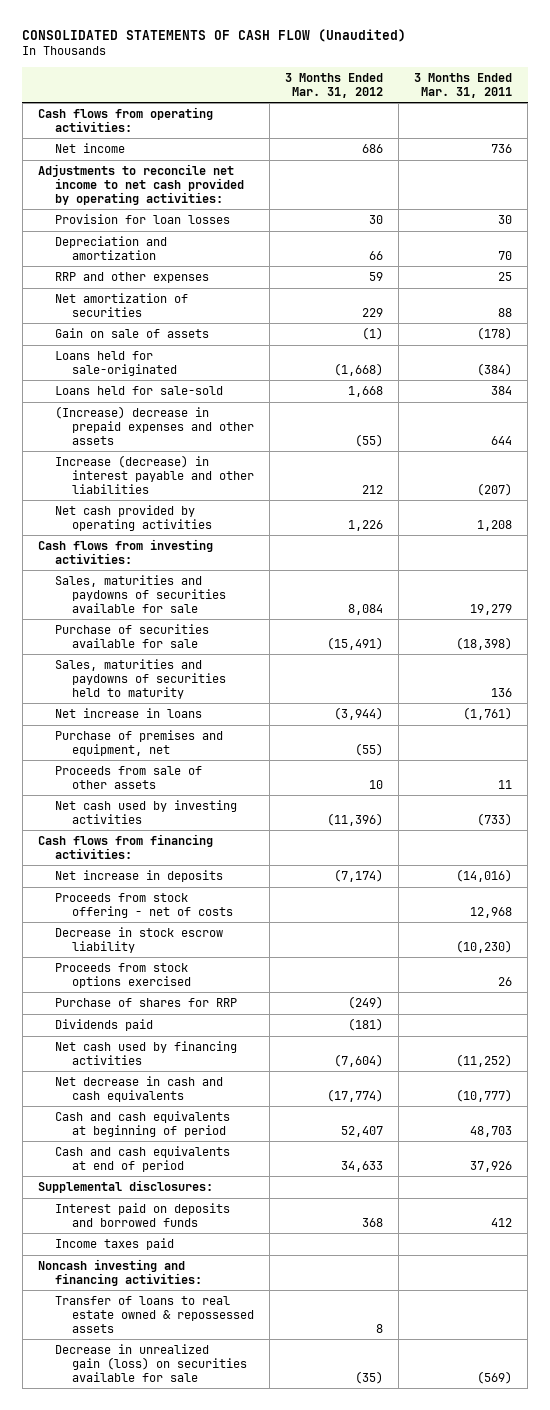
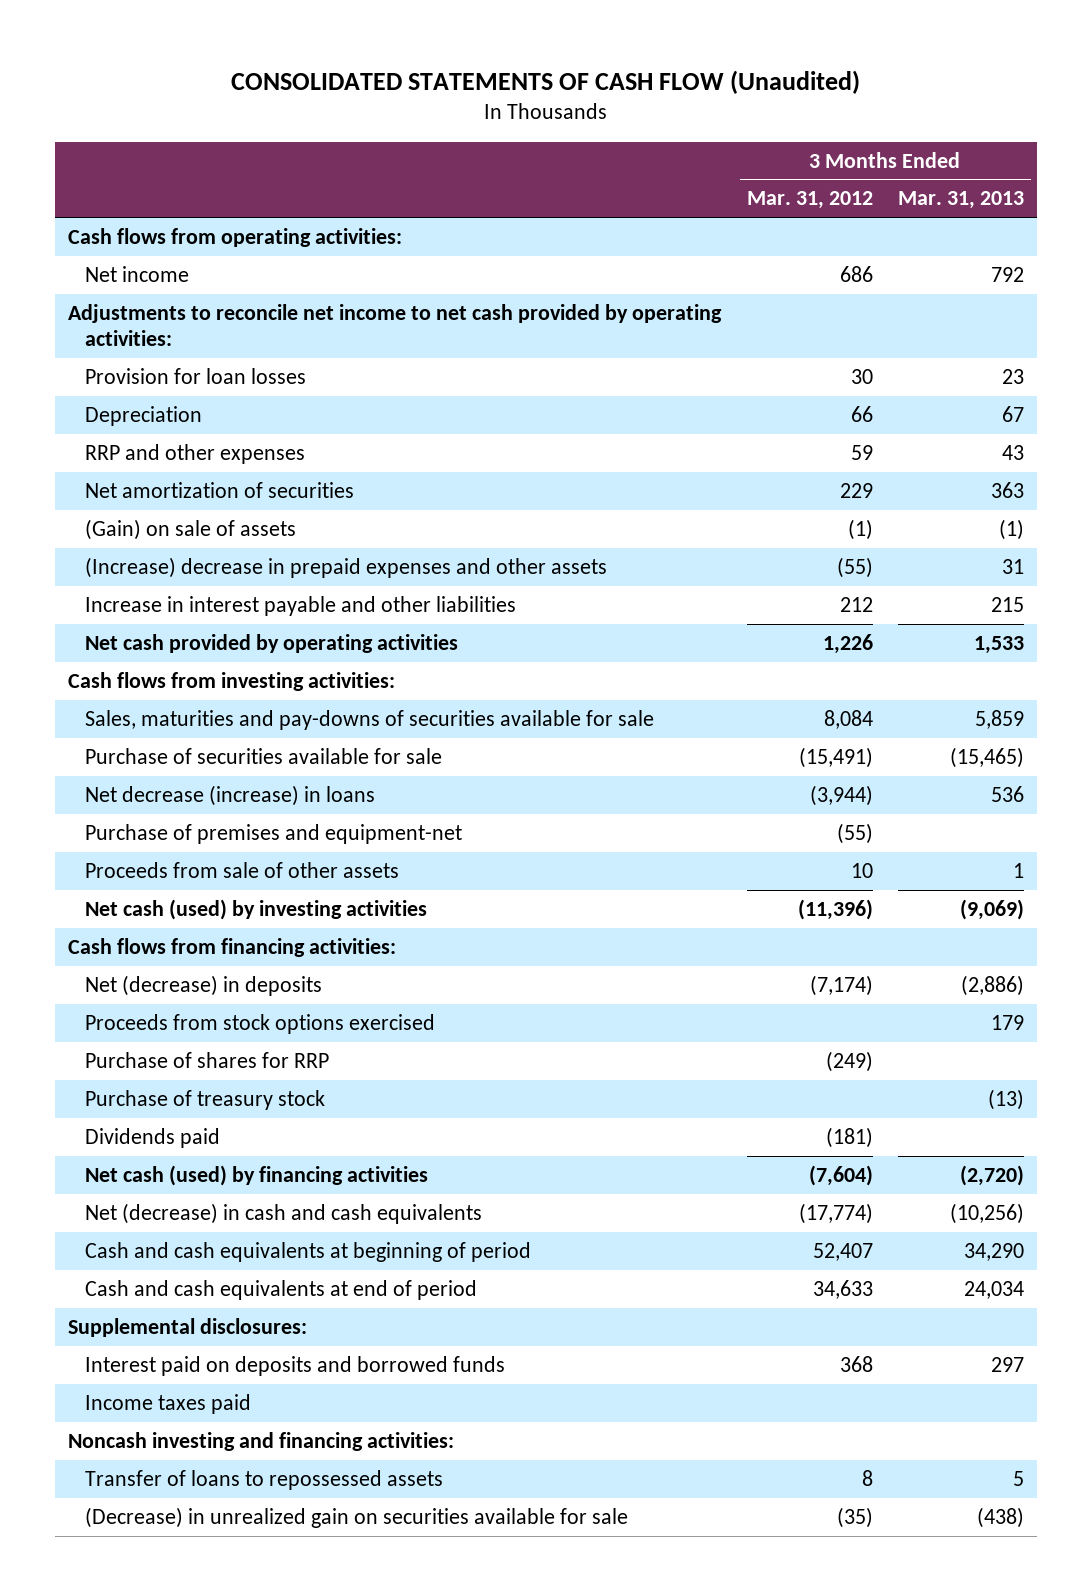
[414,72,513,98] 3 Months Ended Mar. 31, 2011 -> none
none -> [898,191,1025,210] Mar. 31, 2013
[54,235,167,260] Depreciation and amortization -> [85,406,203,427] Depreciation
[54,350,177,376] Loans held for sale-originated -> none
[54,385,223,395] Loans held for sale-sold -> none
[54,327,209,338] Gain on sale of assets -> [85,519,297,541] (Gain) on sale of assets
[54,454,254,494] Increase (decrease) in interest payable and other liabilities -> [85,596,517,617] Increase in interest payable and other liabilities
[54,574,226,613] Sales, maturities and paydowns of securities available for sale -> [85,710,655,731] Sales, maturities and pay-downs of securities available for sale
[54,658,226,699] Sales, maturities and paydowns of securities held to maturity -> none
[54,707,202,718] Net increase in loans -> [85,785,376,807] Net decrease (increase) in loans
[54,729,223,756] Purchase of premises and equipment, net -> [85,824,463,845] Purchase of premises and equipment-net
[54,799,237,824] Net cash used by investing activities -> [85,899,428,921] Net cash (used) by investing activities
[54,892,233,918] Proceeds from stock offering - net of costs -> none
[54,926,223,953] Decrease in stock escrow liability -> none
[54,869,223,882] Net increase in deposits -> [85,975,323,997] Net (decrease) in deposits
none -> [85,1090,326,1111] Purchase of treasury stock
[54,1040,237,1065] Net cash used by financing activities -> [85,1165,429,1187] Net cash (used) by financing activities
[54,1075,223,1102] Net decrease in cash and cash equivalents -> [85,1203,483,1225] Net (decrease) in cash and cash equivalents
[54,1295,254,1333] Transfer of loans to real estate owned & repossessed assets -> [85,1470,444,1491] Transfer of loans to repossessed assets
[54,1343,247,1382] Decrease in unrealized gain (loss) on securities available for sale -> [85,1507,629,1529] (Decrease) in unrealized gain on securities available for sale

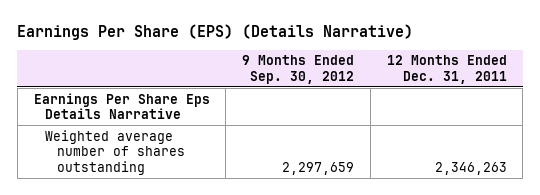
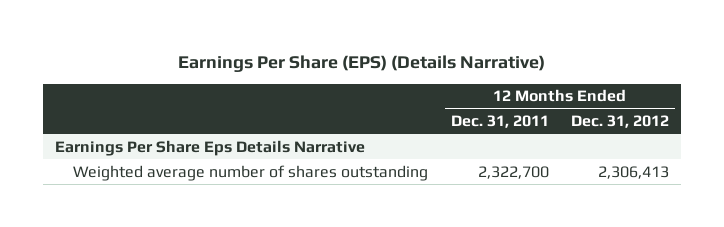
[242,55,355,84] 9 Months Ended Sep. 30, 2012 -> none
none -> [571,114,670,128] Dec. 31, 2012
[434,161,507,175] 2,346,263 -> [477,165,549,179] 2,322,700

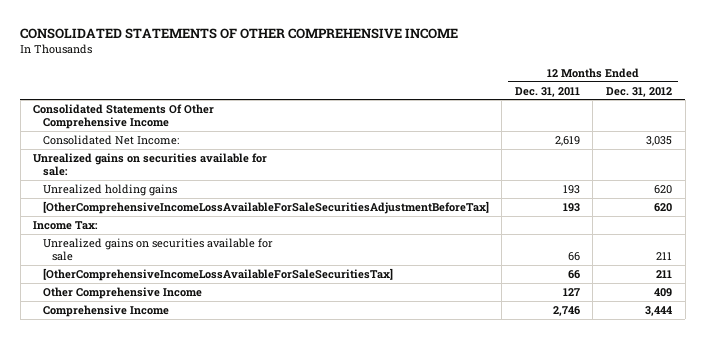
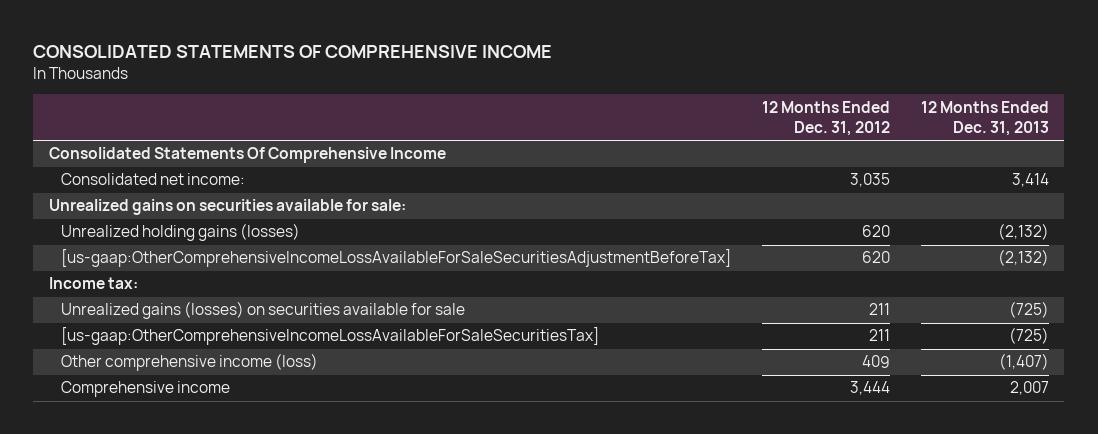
[20,27,459,39] CONSOLIDATED STATEMENTS OF OTHER COMPREHENSIVE INCOME -> [33,44,553,58] CONSOLIDATED STATEMENTS OF COMPREHENSIVE INCOME
[514,86,580,97] Dec. 31, 2011 -> none
none -> [921,100,1050,137] 12 Months Ended Dec. 31, 2013
[33,103,215,130] Consolidated Statements Of Other Comprehensive Income -> [48,147,446,164] Consolidated Statements Of Comprehensive Income
[42,134,179,145] Consolidated Net Income: -> [61,173,246,186] Consolidated net income:
[42,183,177,196] Unrealized holding gains -> [61,223,301,242] Unrealized holding gains (losses)
[42,200,489,214] [OtherComprehensiveIncomeLossAvailableForSaleSecuritiesAdjustmentBeforeTax] -> [61,249,732,268] [us-gaap:OtherComprehensiveIncomeLossAvailableForSaleSecuritiesAdjustmentBeforeTax]
[33,220,99,230] Income Tax: -> [48,277,138,290] Income tax:
[42,237,273,262] Unrealized gains on securities available for sale -> [61,301,466,320] Unrealized gains (losses) on securities available for sale
[42,267,393,281] [OtherComprehensiveIncomeLossAvailableForSaleSecuritiesTax] -> [61,327,600,346] [us-gaap:OtherComprehensiveIncomeLossAvailableForSaleSecuritiesTax]
[42,286,202,299] Other Comprehensive Income -> [61,353,319,372] Other comprehensive income (loss)
[42,304,169,317] Comprehensive Income -> [61,381,231,398] Comprehensive income

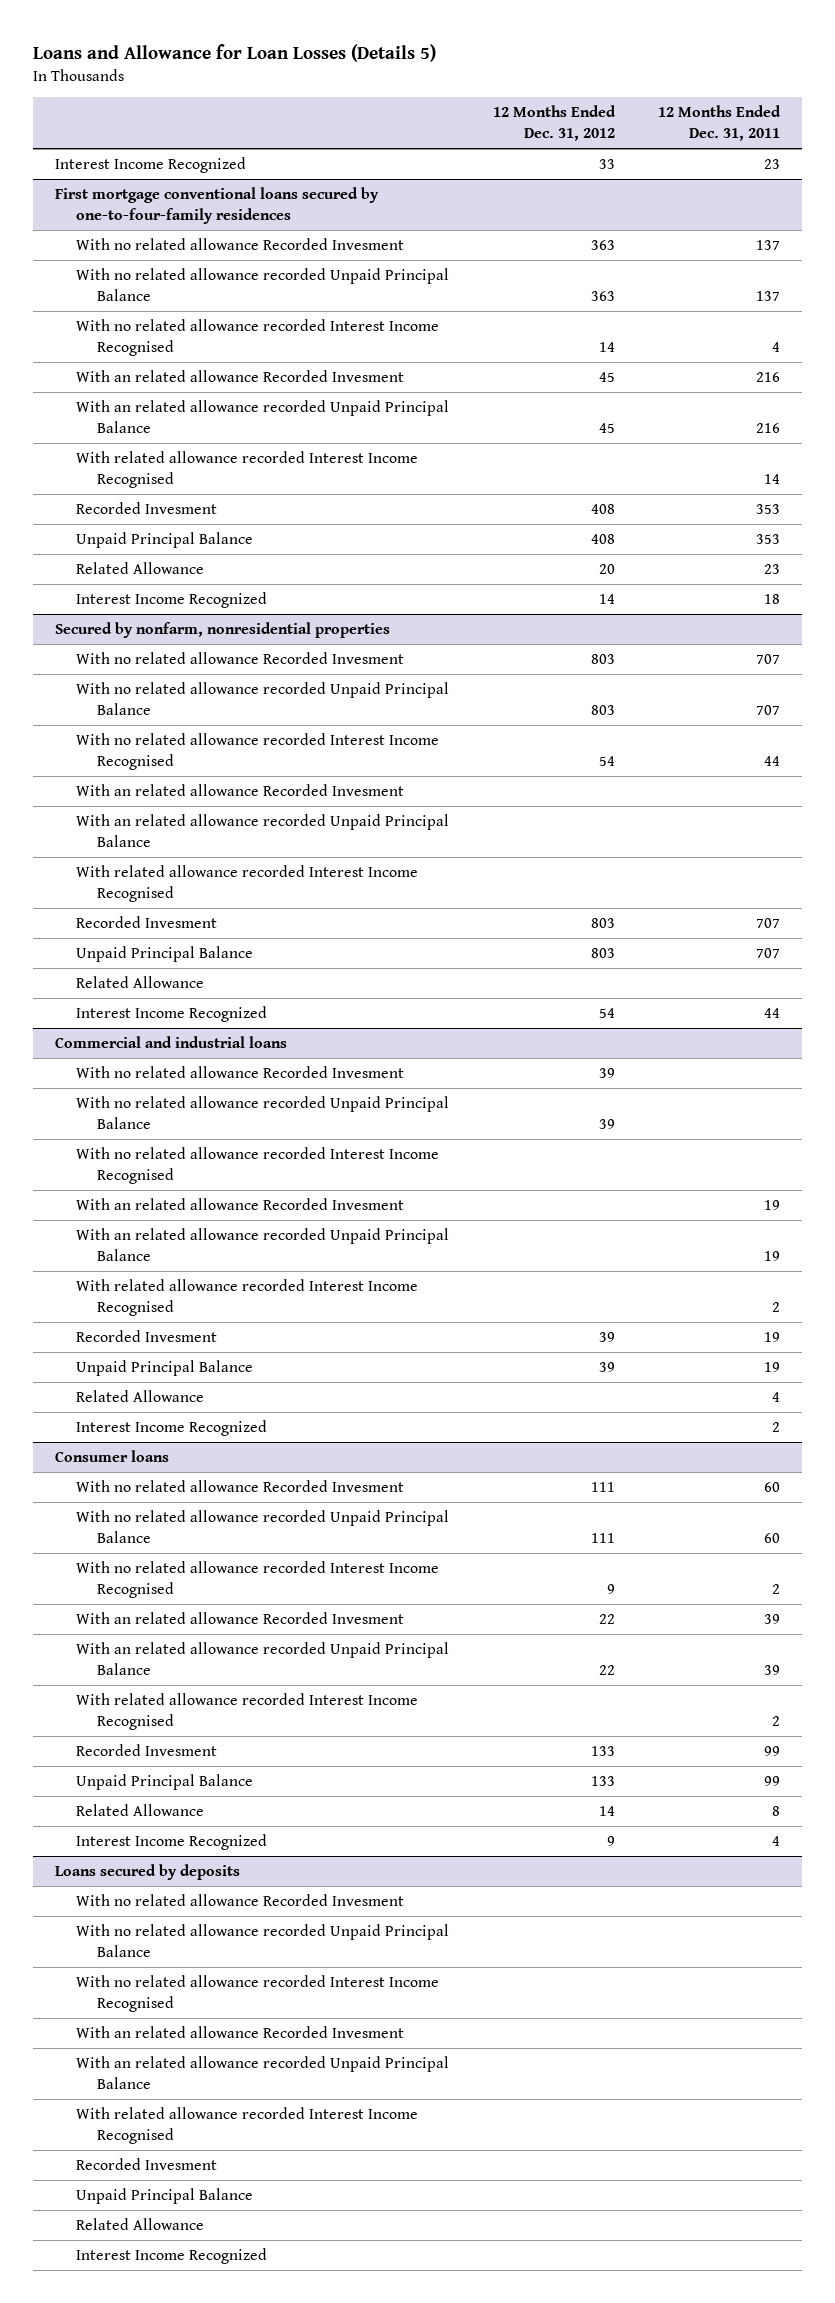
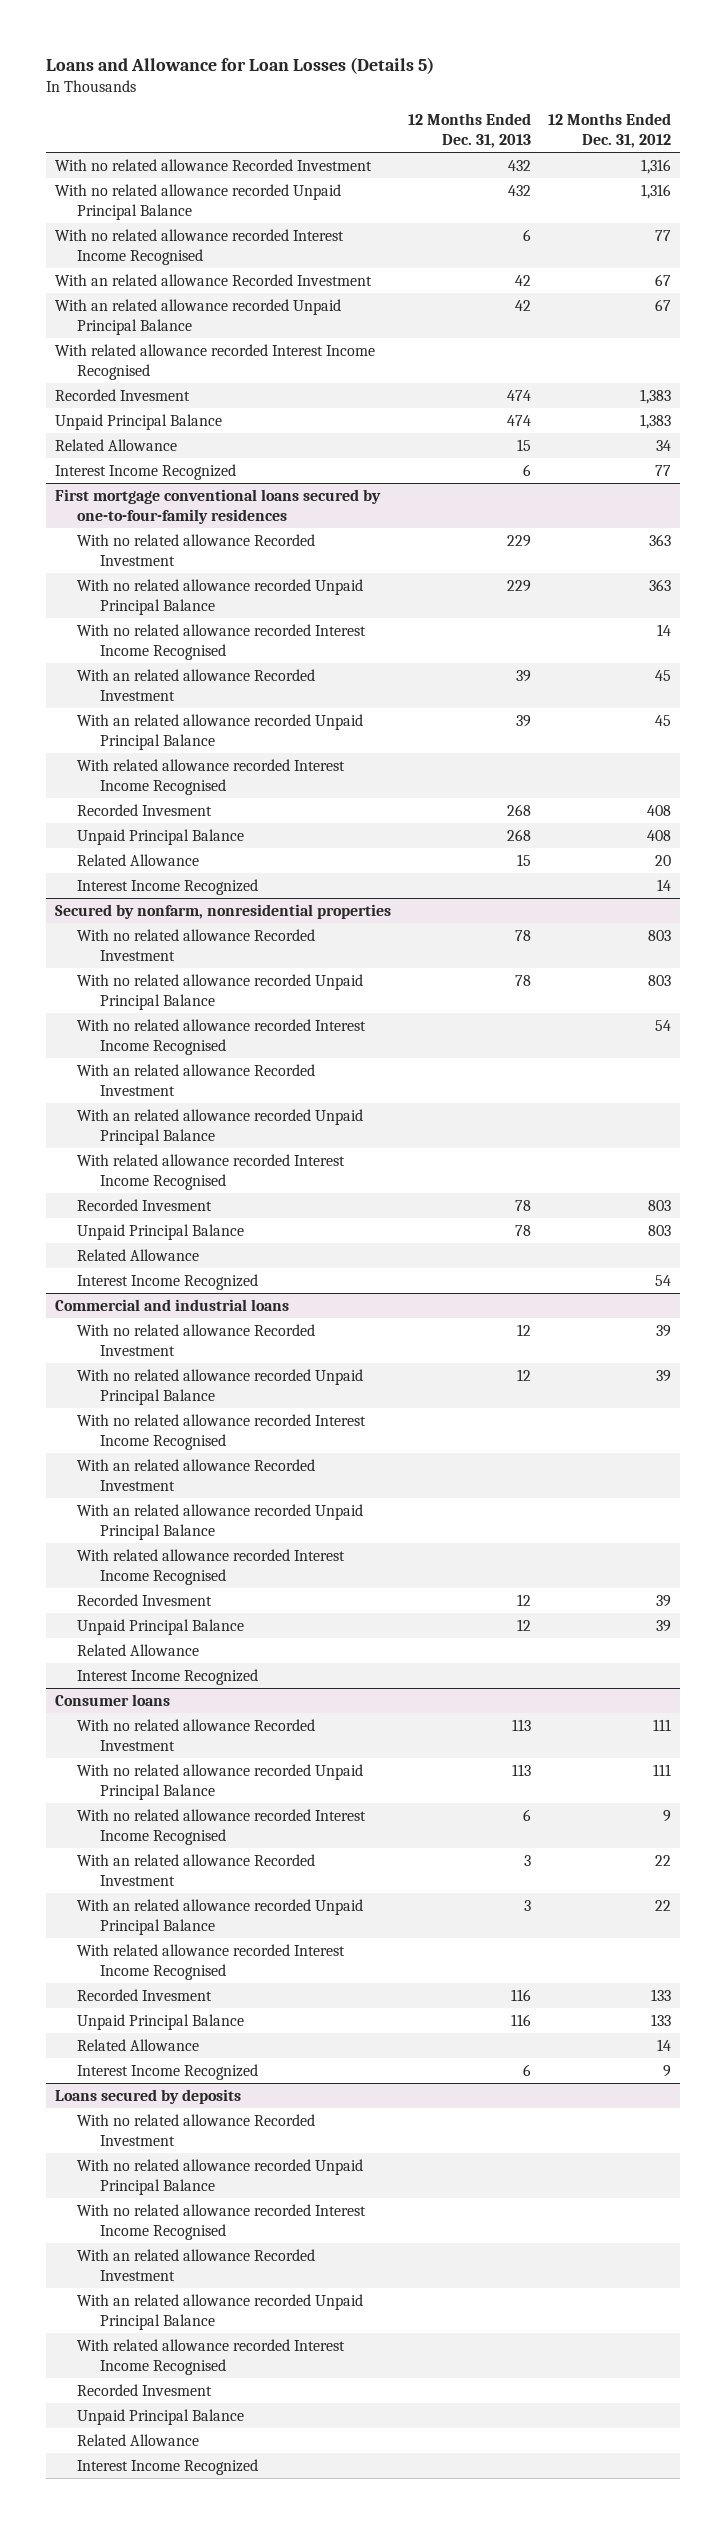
[658,105,782,141] 12 Months Ended Dec. 31, 2011 -> none
none -> [407,113,531,149] 12 Months Ended Dec. 31, 2013
none -> [54,158,372,171] With no related allowance Recorded Investment
none -> [54,183,341,220] With no related allowance recorded Unpaid Principal Balance
none -> [54,228,344,265] With no related allowance recorded Interest Income Recognised
none -> [54,273,372,286] With an related allowance Recorded Investment
none -> [54,298,341,335] With an related allowance recorded Unpaid Principal Balance
none -> [54,343,375,380] With related allowance recorded Interest Income Recognised
none -> [54,388,190,401] Recorded Invesment
none -> [54,413,222,430] Unpaid Principal Balance
none -> [54,438,177,451] Related Allowance
[598,159,615,170] 33 -> [655,464,672,476] 77
[76,238,405,251] With no related allowance Recorded Invesment -> [77,533,316,566] With no related allowance Recorded Investment
[76,370,405,383] With an related allowance Recorded Invesment -> [77,668,316,701] With an related allowance Recorded Investment
[76,652,405,665] With no related allowance Recorded Invesment -> [77,928,316,961] With no related allowance Recorded Investment
[76,784,405,797] With an related allowance Recorded Invesment -> [77,1063,316,1096] With an related allowance Recorded Investment
[76,1066,405,1079] With no related allowance Recorded Invesment -> [77,1323,316,1356] With no related allowance Recorded Investment
[76,1198,405,1211] With an related allowance Recorded Invesment -> [77,1458,316,1491] With an related allowance Recorded Investment
[76,1480,405,1493] With no related allowance Recorded Invesment -> [77,1718,316,1751] With no related allowance Recorded Investment
[76,1612,405,1625] With an related allowance Recorded Invesment -> [77,1853,316,1886] With an related allowance Recorded Investment
[76,1894,405,1907] With no related allowance Recorded Invesment -> [77,2113,316,2146] With no related allowance Recorded Investment
[76,2026,405,2039] With an related allowance Recorded Invesment -> [77,2248,316,2281] With an related allowance Recorded Investment

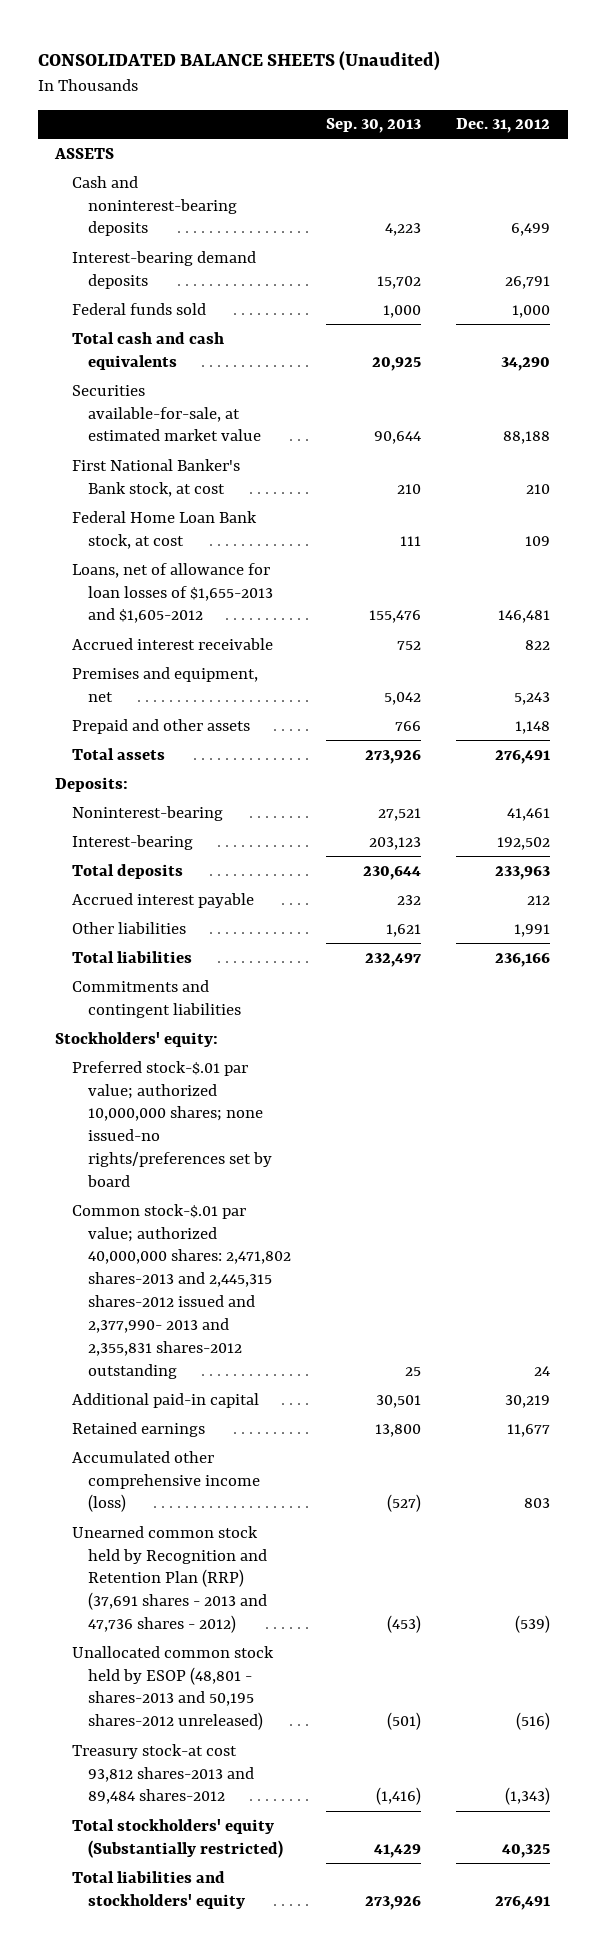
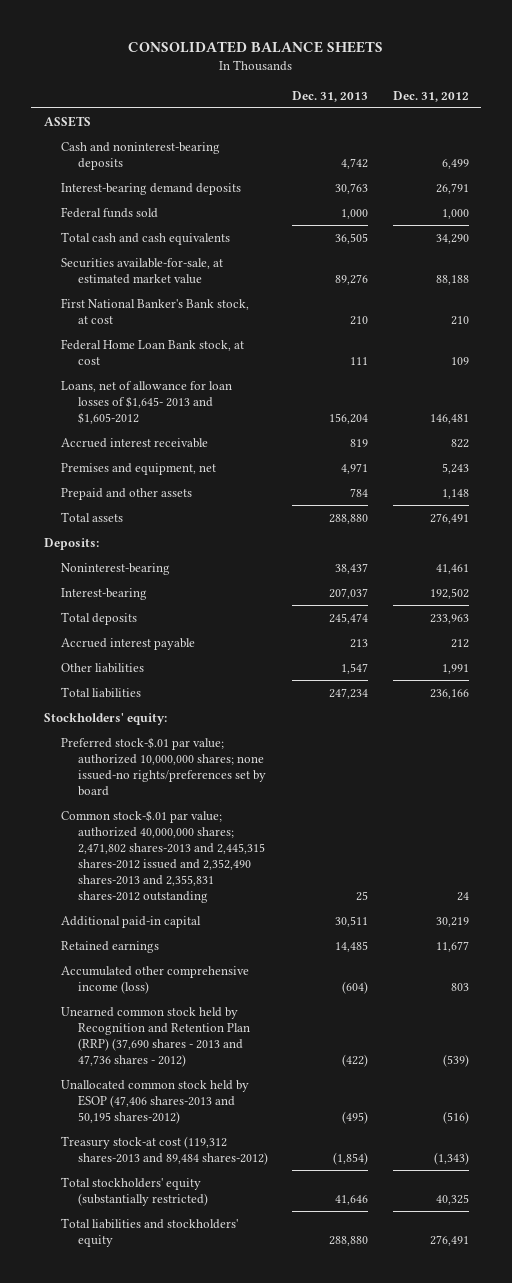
[37,51,440,72] CONSOLIDATED BALANCE SHEETS (Unaudited) -> [128,40,384,53] CONSOLIDATED BALANCE SHEETS
[326,118,422,134] Sep. 30, 2013 -> none
none -> [292,90,369,102] Dec. 31, 2013
[71,562,274,624] Loans, net of allowance for loan losses of $1,655-2013 and $1,605-2012 -> [60,380,232,424] Loans, net of allowance for loan losses of $1,645- 2013 and $1,605-2012
[71,979,242,1018] Commitments and contingent liabilities -> none
[71,1203,292,1379] Common stock-$.01 par value; authorized 40,000,000 shares: 2,471,802 shares-2013 and 2,445,315 shares-2012 issued and 2,377,990- 2013 and 2,355,831 shares-2012 outstanding -> [60,809,265,904] Common stock-$.01 par value; authorized 40,000,000 shares; 2,471,802 shares-2013 and 2,445,315 shares-2012 issued and 2,352,490 shares-2013 and 2,355,831 shares-2012 outstanding
[71,1525,268,1634] Unearned common stock held by Recognition and Retention Plan (RRP) (37,691 shares - 2013 and 47,736 shares - 2012) -> [60,1006,250,1068] Unearned common stock held by Recognition and Retention Plan (RRP) (37,690 shares - 2013 and 47,736 shares - 2012)
[71,1645,274,1731] Unallocated common stock held by ESOP (48,801 - shares-2013 and 50,195 shares-2012 unreleased) -> [60,1079,249,1124] Unallocated common stock held by ESOP (47,406 shares-2013 and 50,195 shares-2012)
[71,1743,255,1805] Treasury stock-at cost 93,812 shares-2013 and 89,484 shares-2012 -> [60,1135,268,1165] Treasury stock-at cost (119,312 shares-2013 and 89,484 shares-2012)
[71,1818,284,1858] Total stockholders' equity (Substantially restricted) -> [60,1176,208,1206] Total stockholders' equity (substantially restricted)

